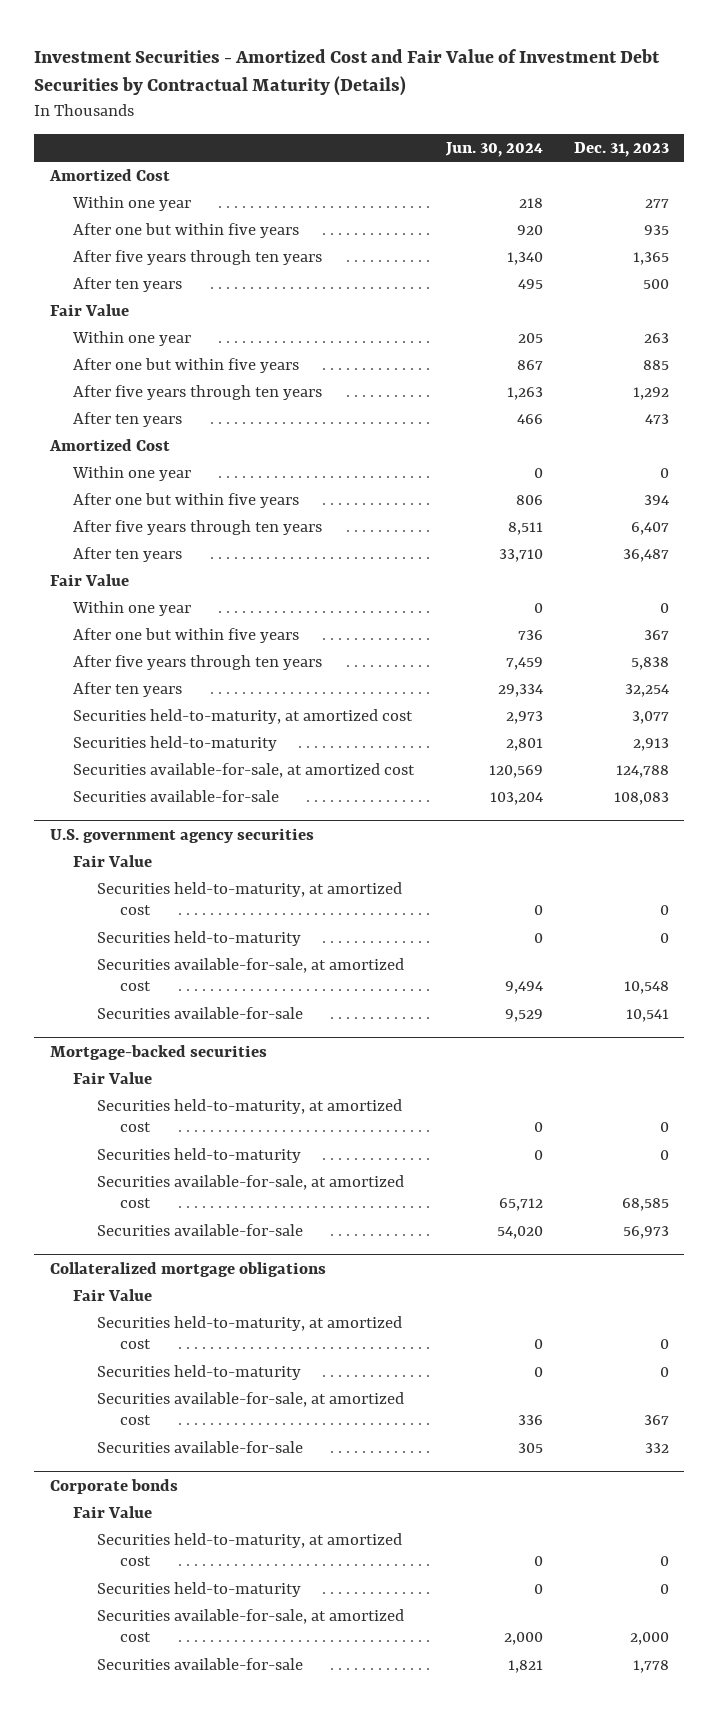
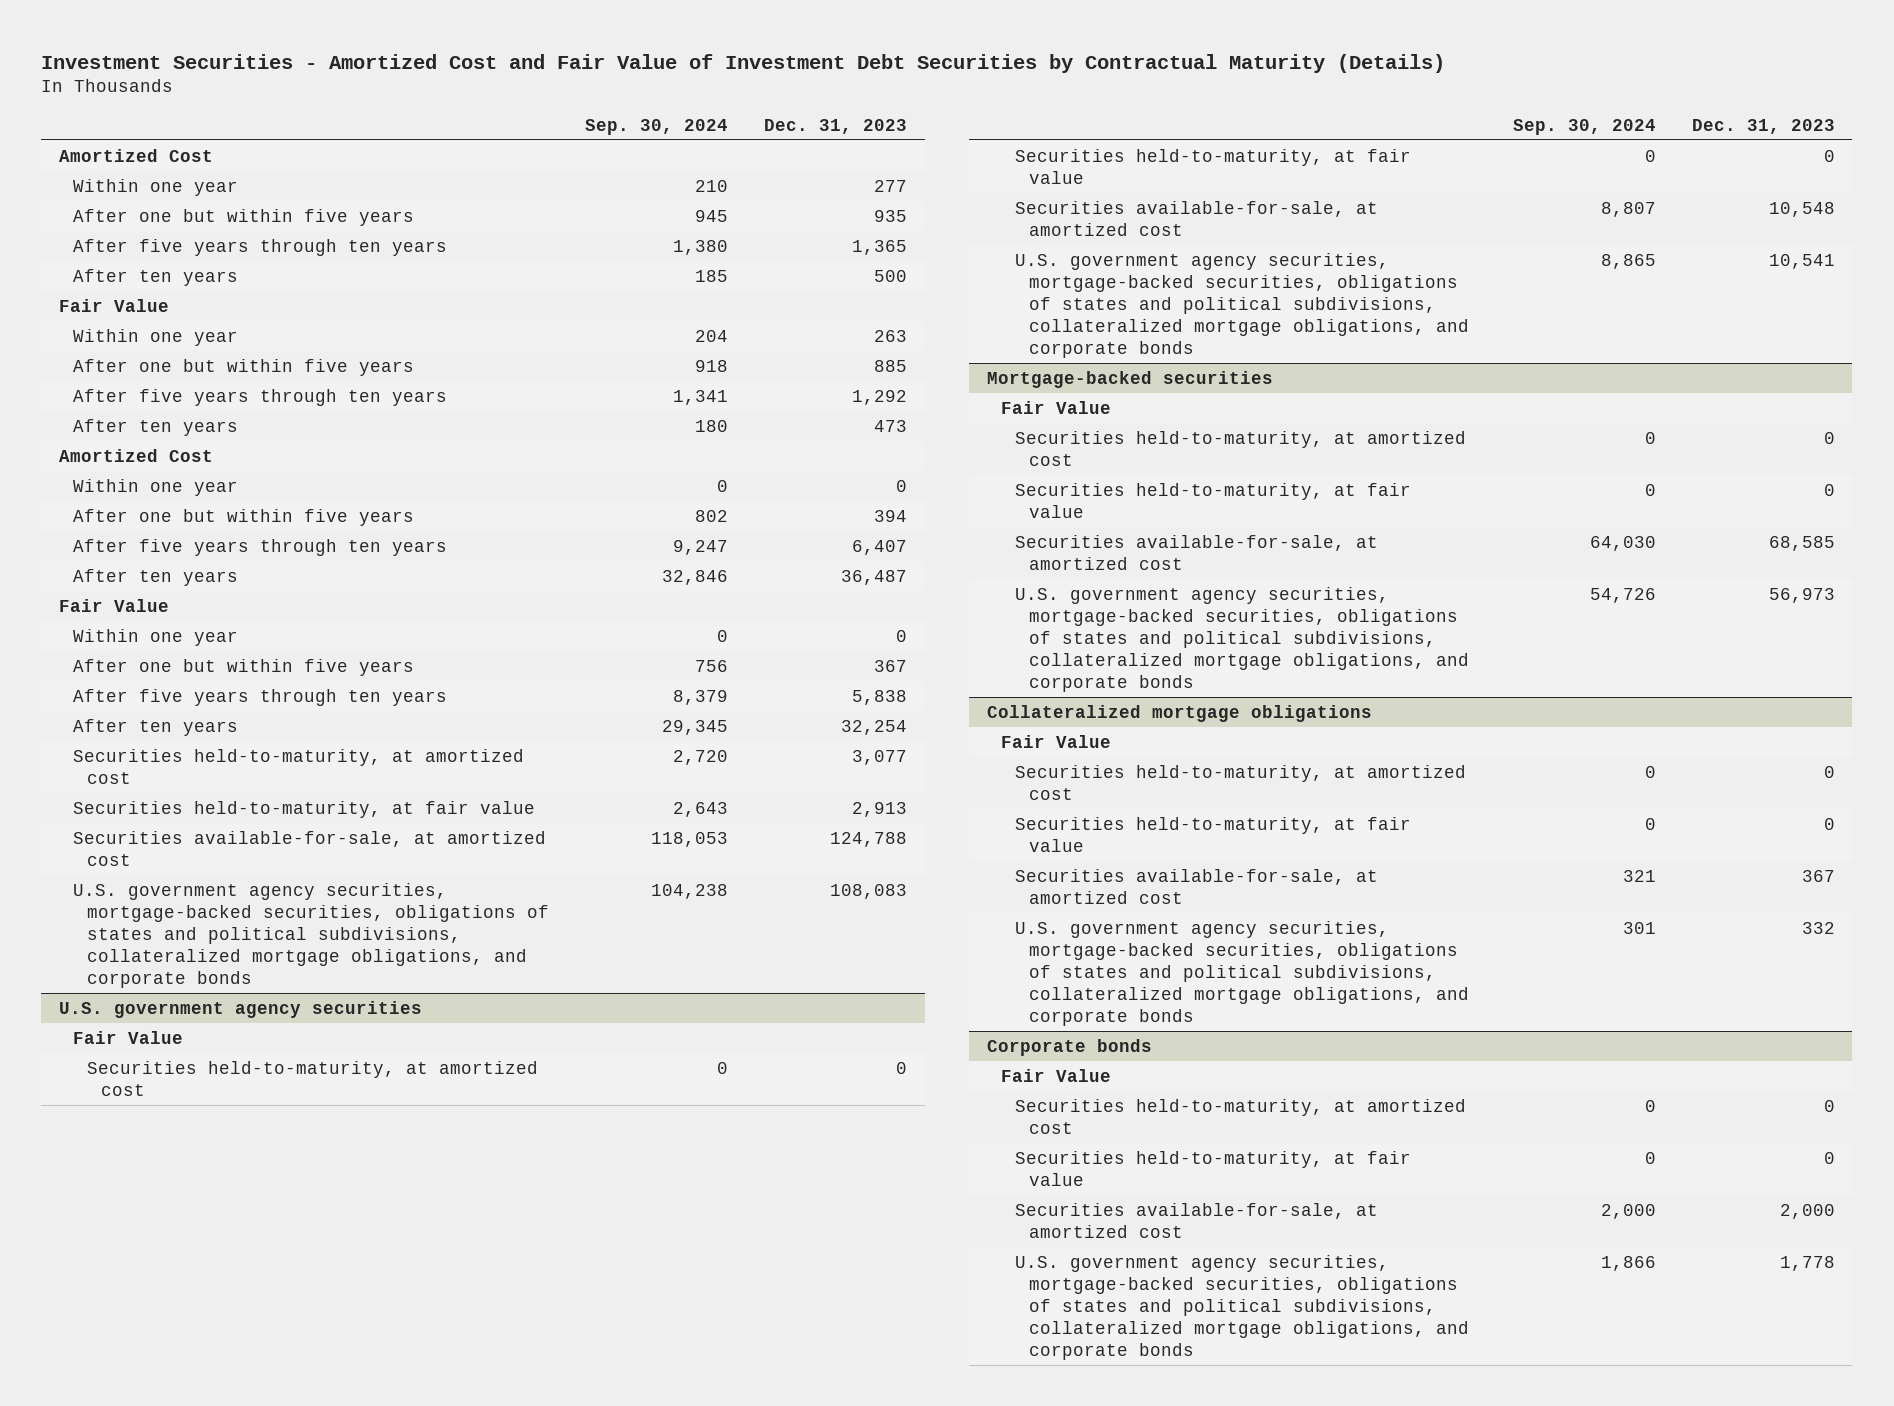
[444,141,543,157] Jun. 30, 2024 -> none
none -> [584,118,728,135] Sep. 30, 2024
[73,735,278,751] Securities held-to-maturity -> [73,800,536,818] Securities held-to-maturity, at fair value
[73,789,280,802] Securities available-for-sale -> [73,882,550,989] U.S. government agency securities, mortgage-backed securities, obligations of states and political subdivisions, collateralized mortgage obligations, and corporate bonds
[96,930,301,946] Securities held-to-maturity -> [1014,148,1411,184] Securities held-to-maturity, at fair value
[96,1006,303,1019] Securities available-for-sale -> [1014,252,1469,359] U.S. government agency securities, mortgage-backed securities, obligations of states and political subdivisions, collateralized mortgage obligations, and corporate bonds
[96,1147,301,1163] Securities held-to-maturity -> [1014,482,1411,518] Securities held-to-maturity, at fair value
[96,1223,303,1236] Securities available-for-sale -> [1014,586,1469,693] U.S. government agency securities, mortgage-backed securities, obligations of states and political subdivisions, collateralized mortgage obligations, and corporate bonds
[96,1364,301,1380] Securities held-to-maturity -> [1014,816,1411,852] Securities held-to-maturity, at fair value
[96,1440,303,1453] Securities available-for-sale -> [1014,920,1469,1027] U.S. government agency securities, mortgage-backed securities, obligations of states and political subdivisions, collateralized mortgage obligations, and corporate bonds
[96,1581,301,1597] Securities held-to-maturity -> [1014,1150,1411,1186] Securities held-to-maturity, at fair value
[96,1657,303,1670] Securities available-for-sale -> [1014,1254,1469,1361] U.S. government agency securities, mortgage-backed securities, obligations of states and political subdivisions, collateralized mortgage obligations, and corporate bonds

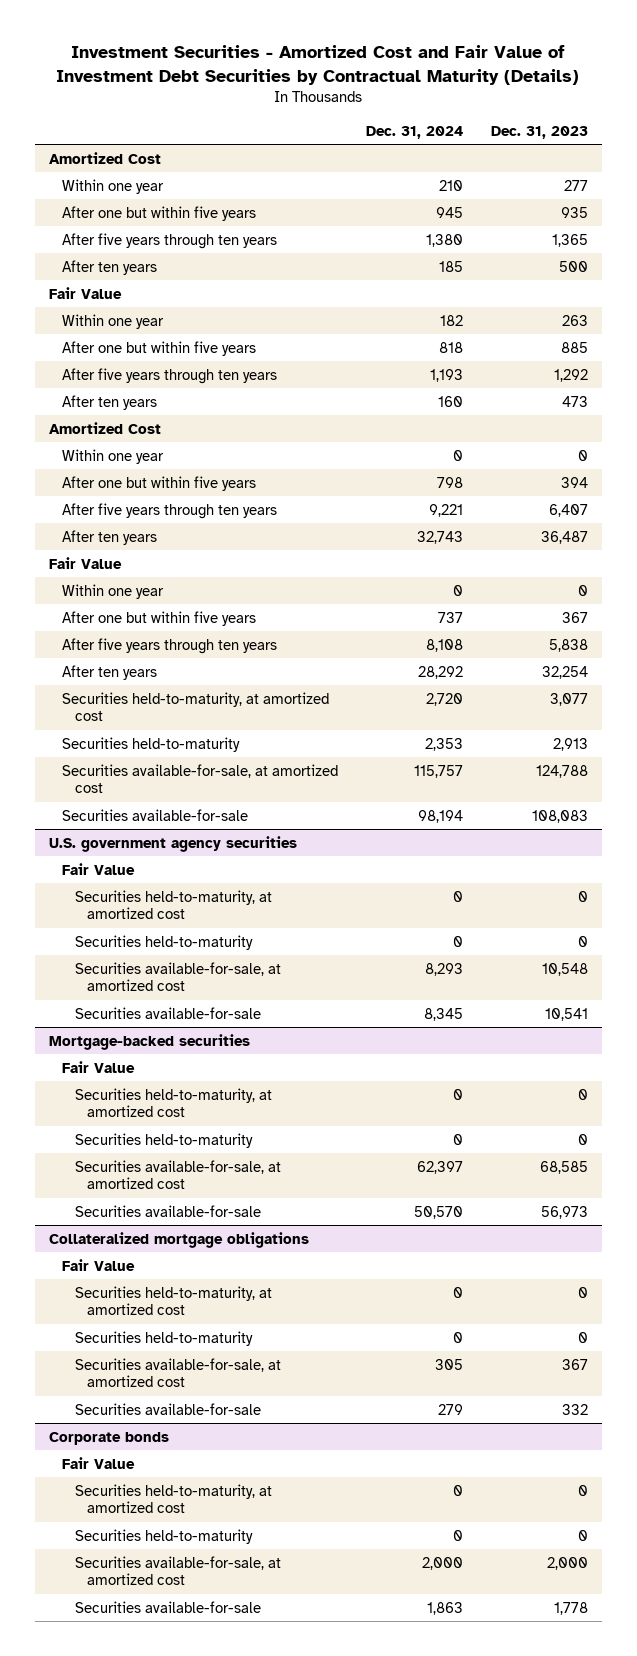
[584,118,728,135] Sep. 30, 2024 -> none
none -> [365,126,463,140] Dec. 31, 2024
[73,800,536,818] Securities held-to-maturity, at fair value -> [61,736,240,752] Securities held-to-maturity
[73,882,550,989] U.S. government agency securities, mortgage-backed securities, obligations of states and political subdivisions, collateralized mortgage obligations, and corporate bonds -> [61,808,248,821] Securities available-for-sale
[1014,148,1411,184] Securities held-to-maturity, at fair value -> [74,934,253,950] Securities held-to-maturity
[1014,252,1469,359] U.S. government agency securities, mortgage-backed securities, obligations of states and political subdivisions, collateralized mortgage obligations, and corporate bonds -> [74,1006,261,1019] Securities available-for-sale
[1014,482,1411,518] Securities held-to-maturity, at fair value -> [74,1132,253,1148] Securities held-to-maturity
[1014,586,1469,693] U.S. government agency securities, mortgage-backed securities, obligations of states and political subdivisions, collateralized mortgage obligations, and corporate bonds -> [74,1204,261,1217] Securities available-for-sale
[1014,816,1411,852] Securities held-to-maturity, at fair value -> [74,1330,253,1346] Securities held-to-maturity
[1014,920,1469,1027] U.S. government agency securities, mortgage-backed securities, obligations of states and political subdivisions, collateralized mortgage obligations, and corporate bonds -> [74,1402,261,1415] Securities available-for-sale
[1014,1150,1411,1186] Securities held-to-maturity, at fair value -> [74,1528,253,1544] Securities held-to-maturity
[1014,1254,1469,1361] U.S. government agency securities, mortgage-backed securities, obligations of states and political subdivisions, collateralized mortgage obligations, and corporate bonds -> [74,1600,261,1613] Securities available-for-sale

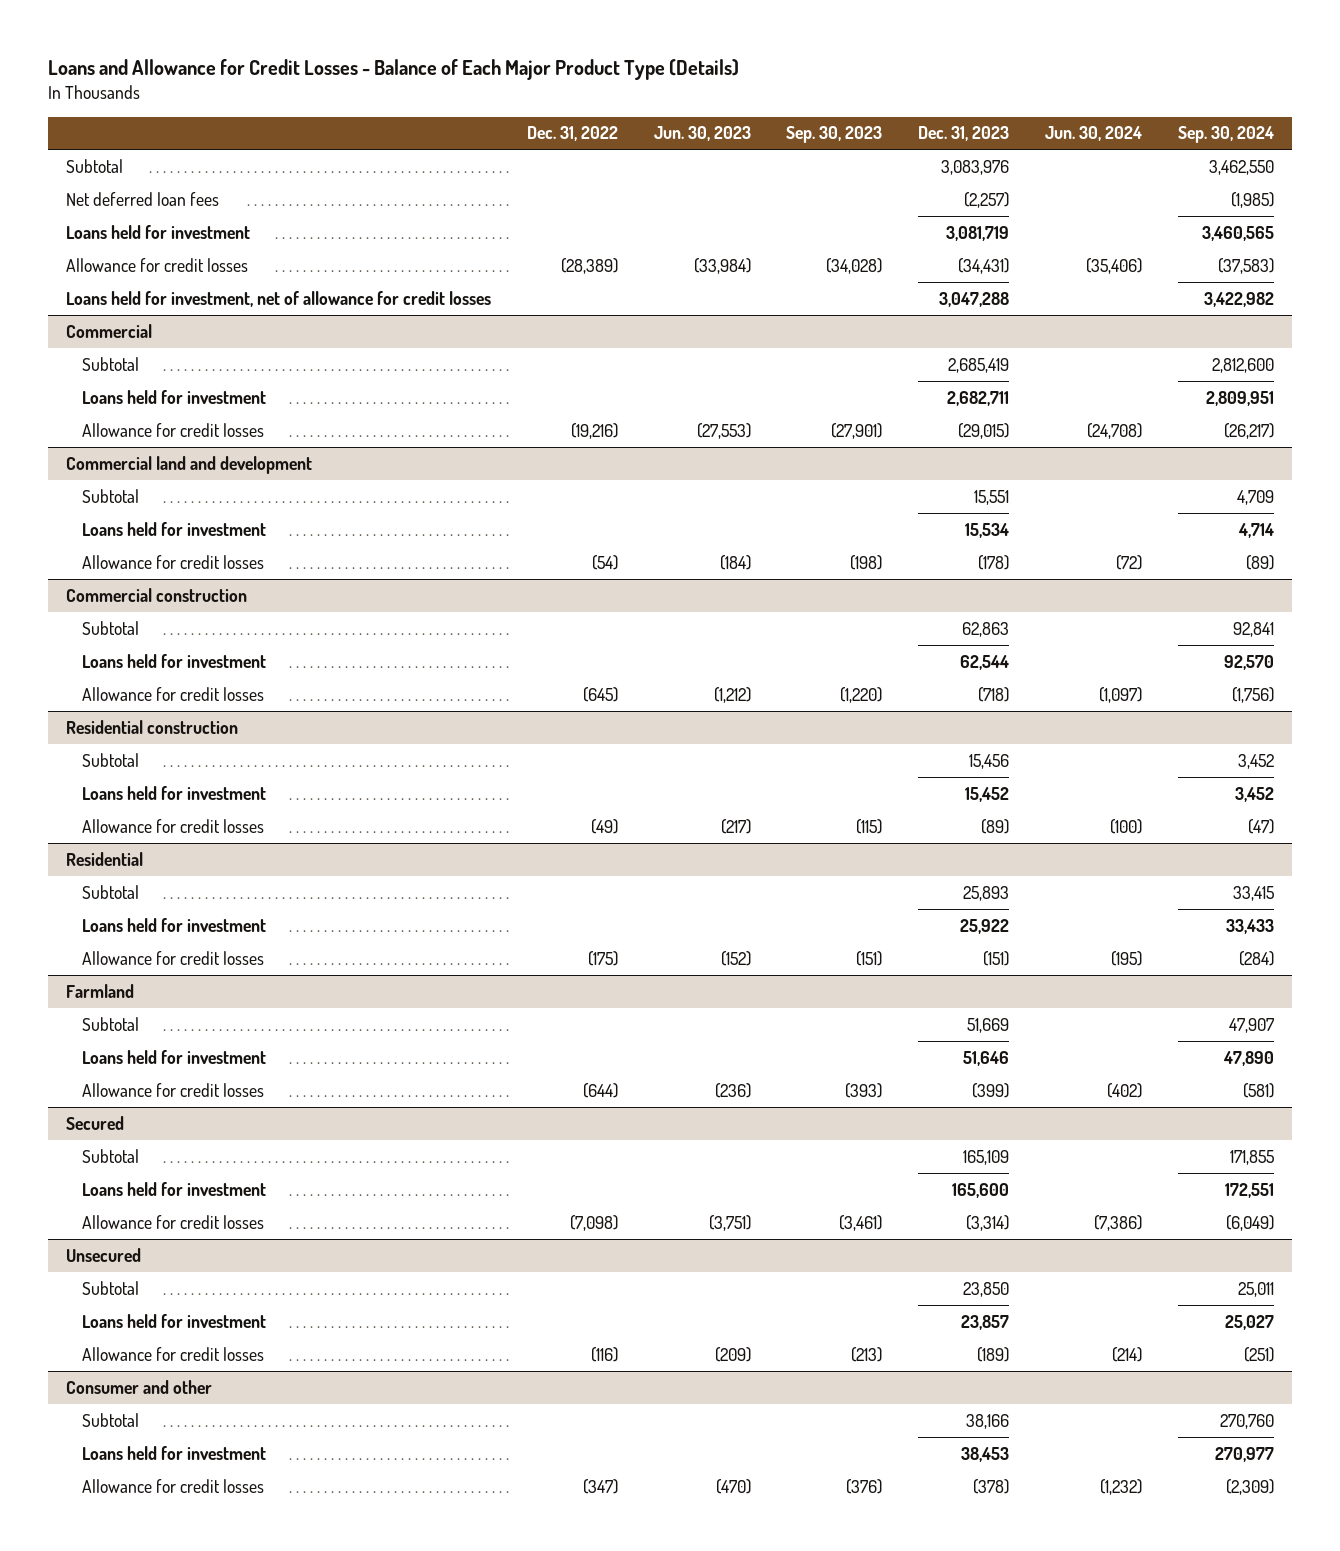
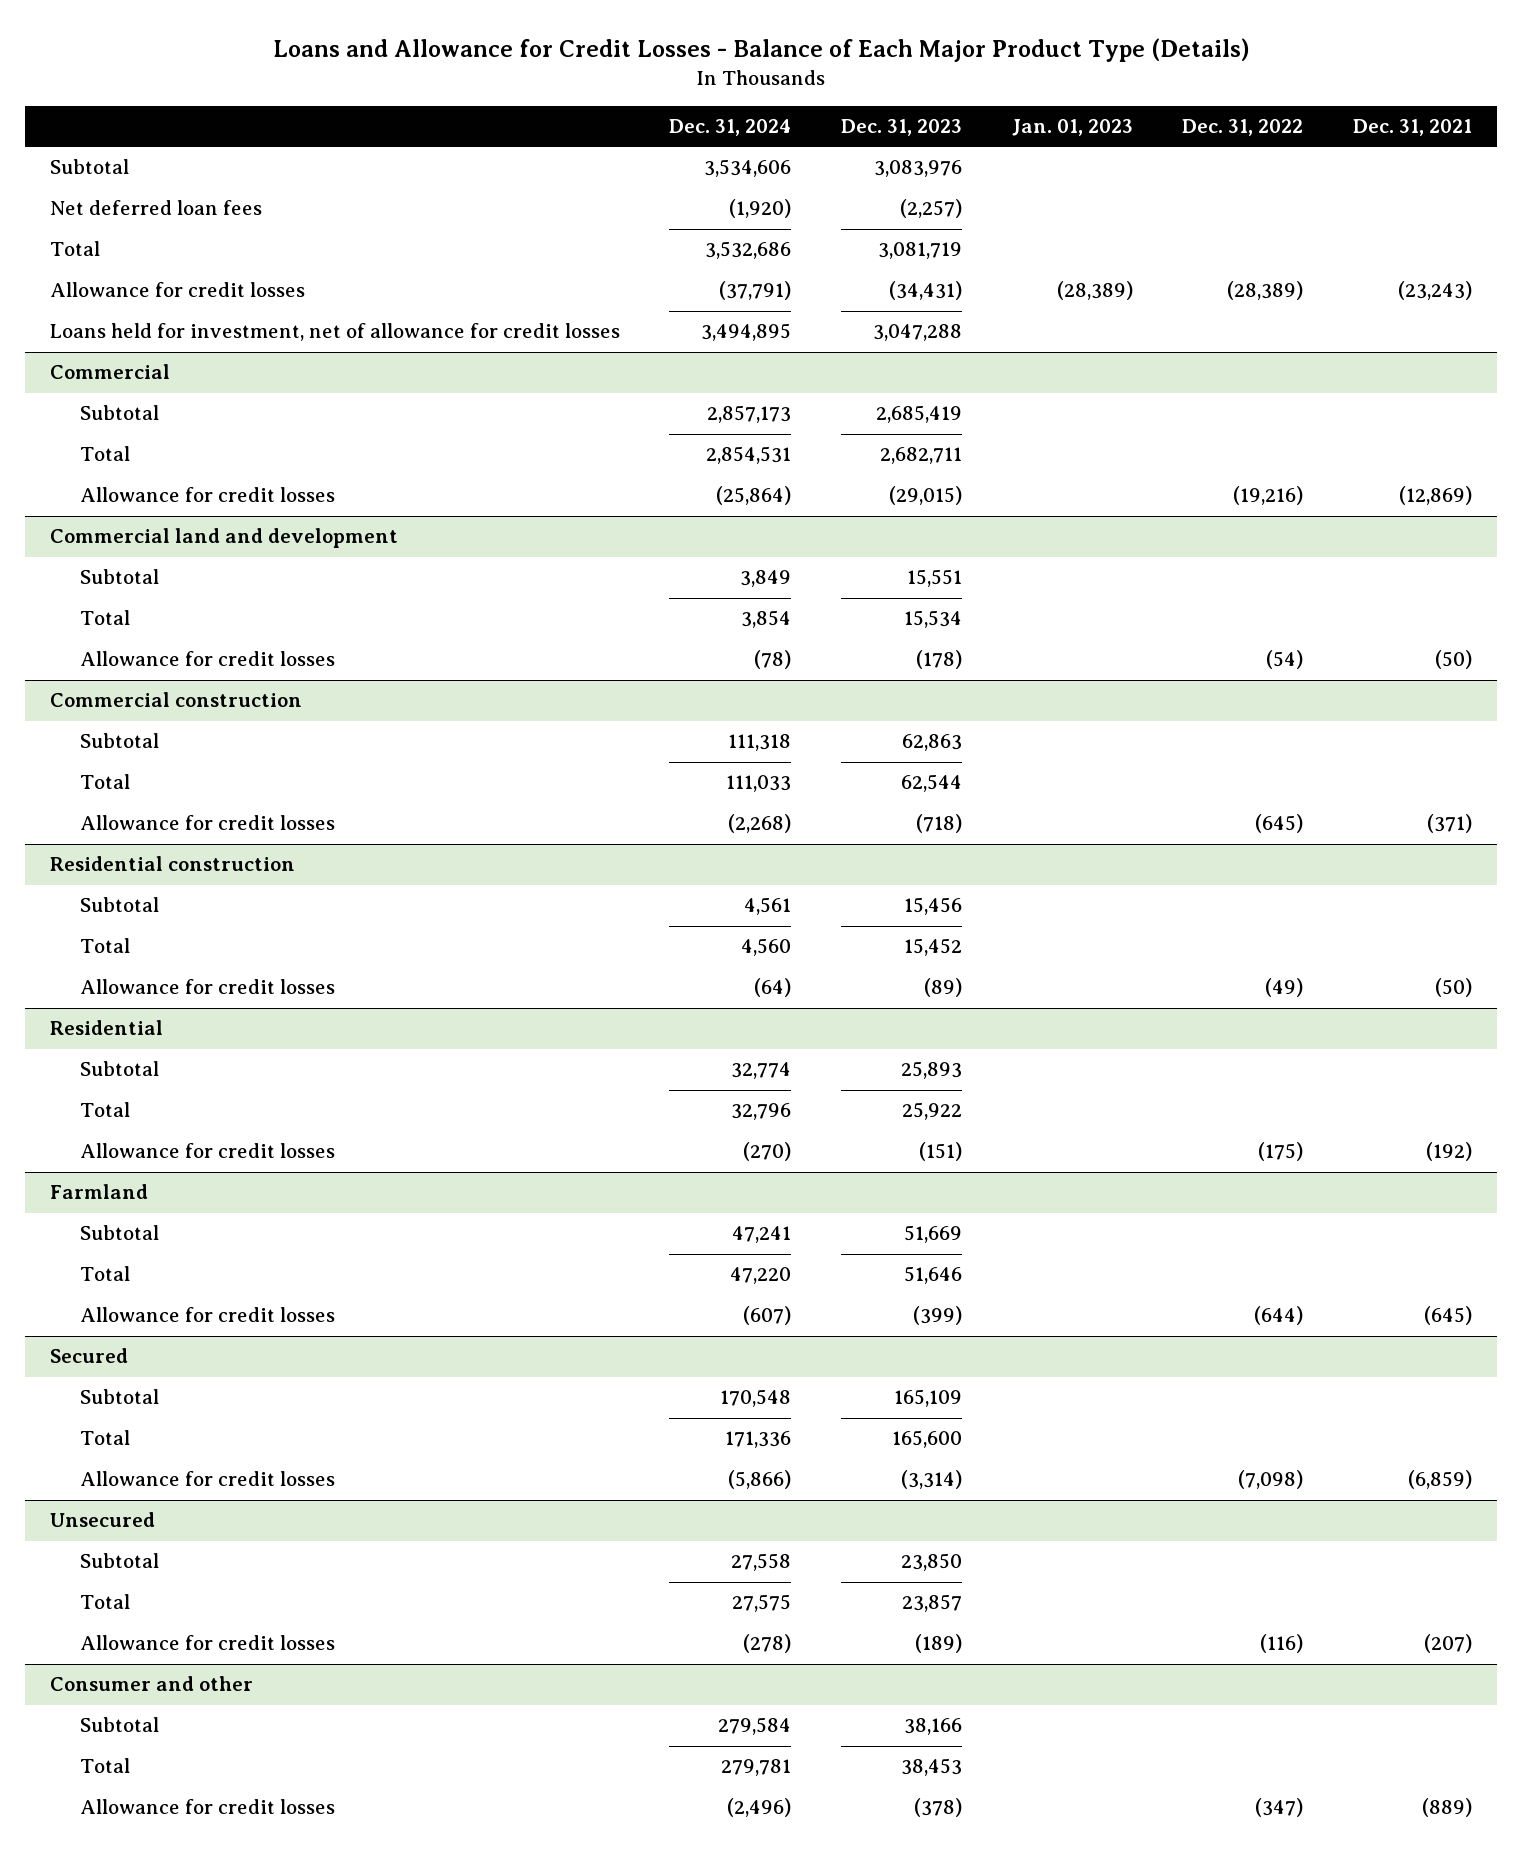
[653,126,751,142] Jun. 30, 2023 -> none
[786,126,883,144] Sep. 30, 2023 -> none
[1045,126,1143,142] Jun. 30, 2024 -> none
[1178,126,1275,144] Sep. 30, 2024 -> none
none -> [669,119,792,137] Dec. 31, 2024
none -> [1011,119,1133,137] Jan. 01, 2023
none -> [1352,119,1472,137] Dec. 31, 2021
[65,224,250,239] Loans held for investment -> [49,241,100,257] Total
[81,389,266,404] Loans held for investment -> [79,446,130,462] Total
[81,521,266,536] Loans held for investment -> [79,610,130,626] Total
[81,653,266,668] Loans held for investment -> [79,774,130,790] Total
[81,785,266,800] Loans held for investment -> [79,938,130,954] Total
[81,917,266,932] Loans held for investment -> [79,1102,130,1118] Total
[81,1049,266,1064] Loans held for investment -> [79,1266,130,1282] Total
[81,1181,266,1196] Loans held for investment -> [79,1430,130,1446] Total
[81,1313,266,1328] Loans held for investment -> [79,1594,130,1610] Total
[81,1445,266,1460] Loans held for investment -> [79,1758,130,1774] Total

